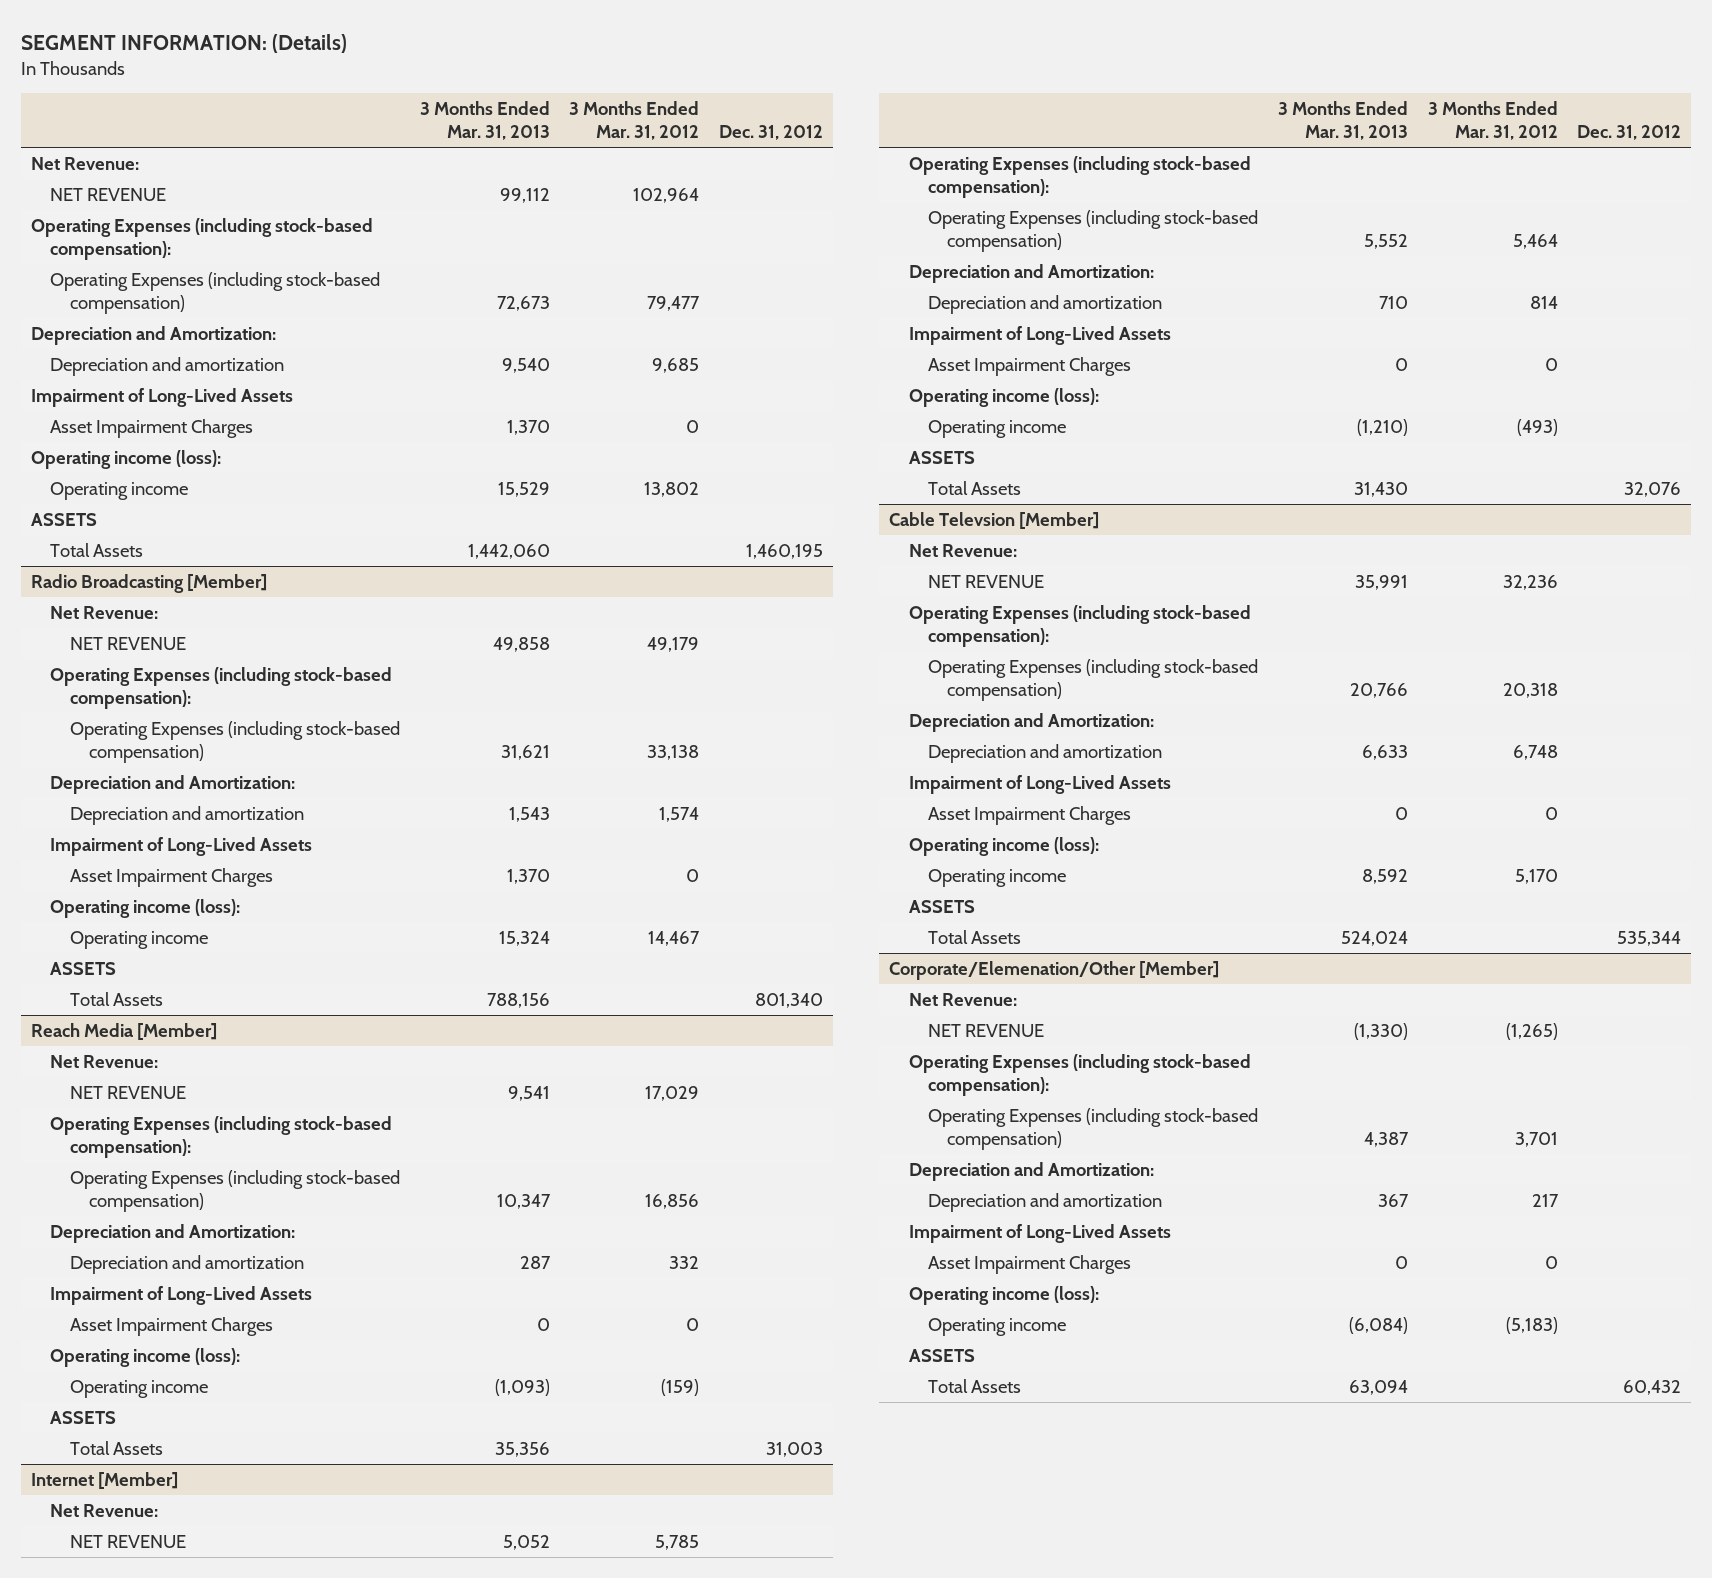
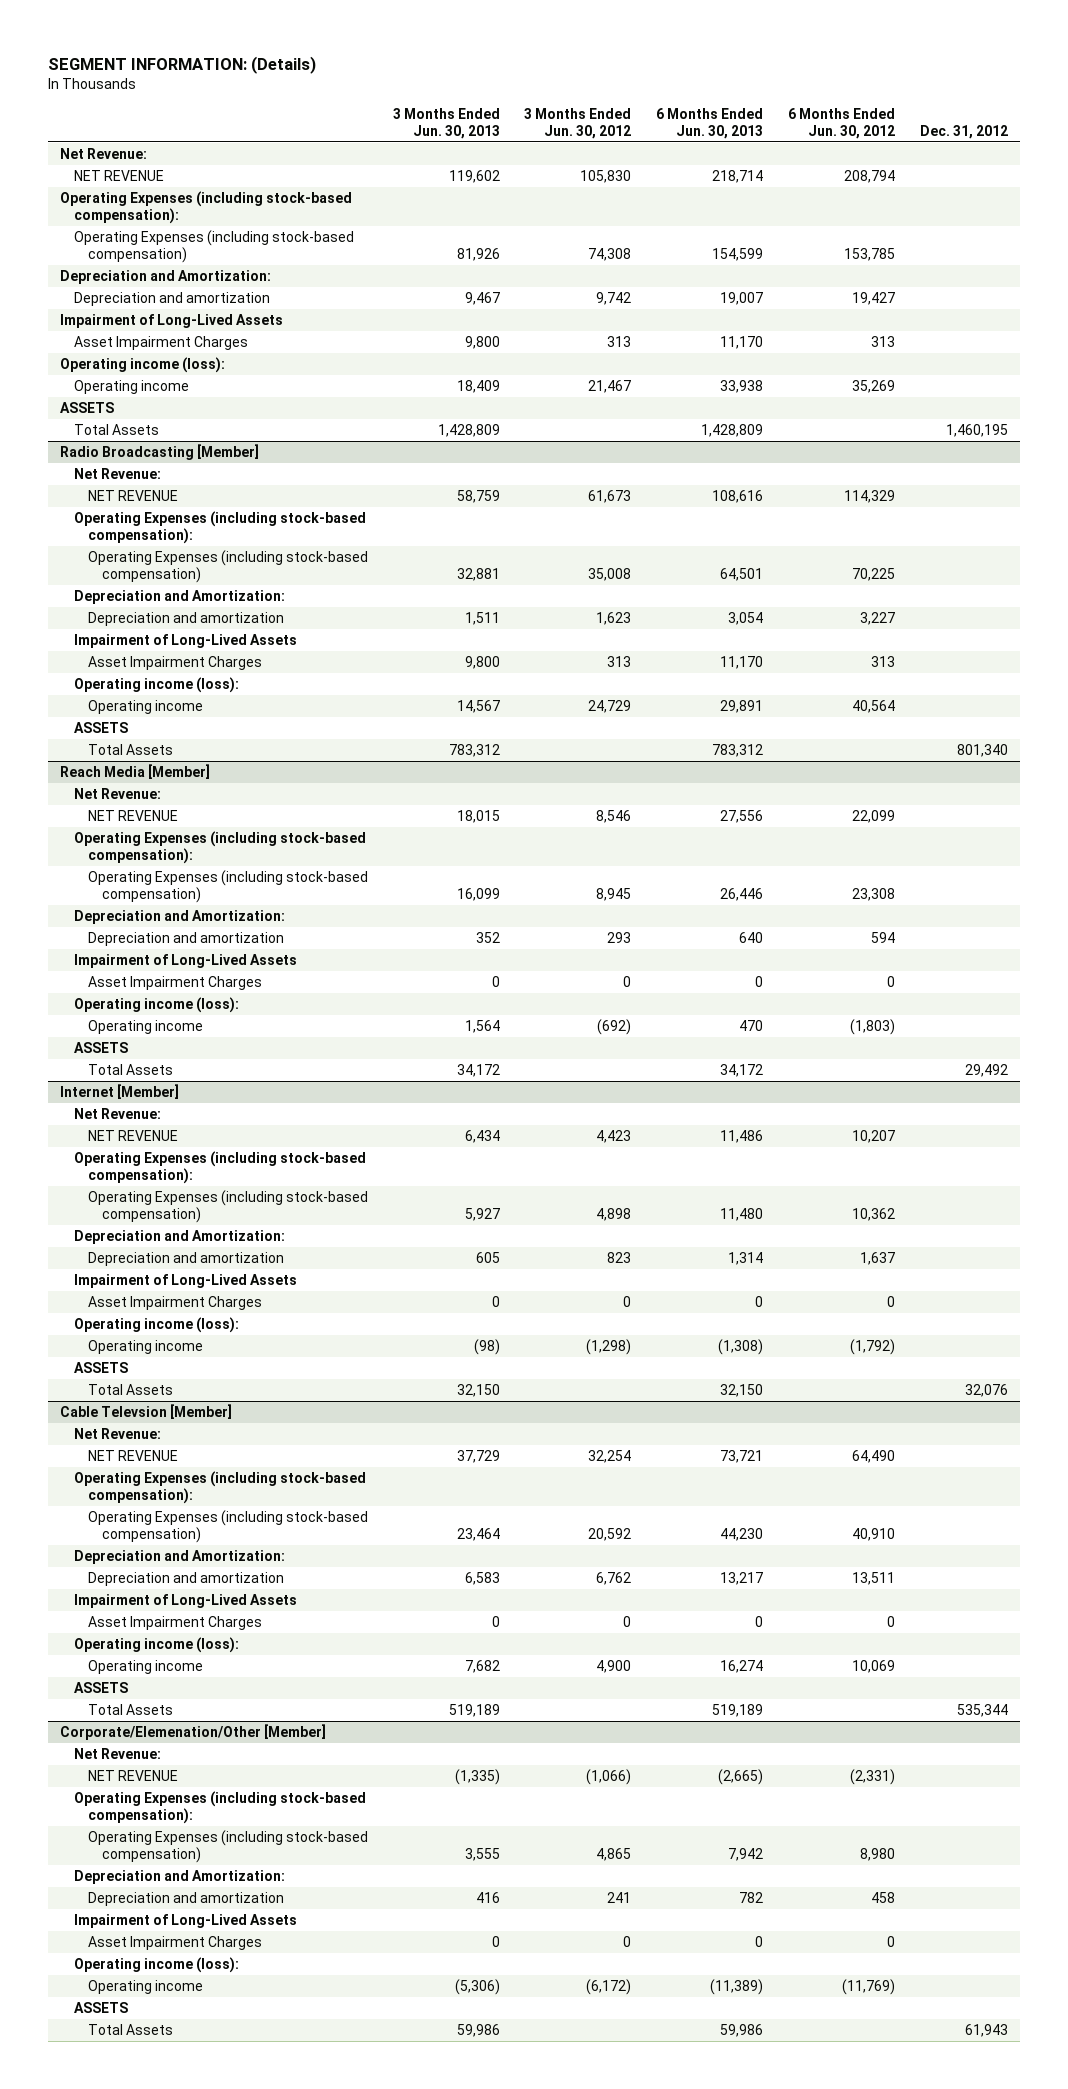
[419,101,550,141] 3 Months Ended Mar. 31, 2013 -> none
[569,101,700,141] 3 Months Ended Mar. 31, 2012 -> none
none -> [392,108,500,139] 3 Months Ended Jun. 30, 2013
none -> [524,108,632,139] 3 Months Ended Jun. 30, 2012
none -> [656,108,764,139] 6 Months Ended Jun. 30, 2013
none -> [787,108,895,139] 6 Months Ended Jun. 30, 2012
[766,1441,824,1457] 31,003 -> [964,1064,1008,1078] 29,492
[1623,1379,1682,1395] 60,432 -> [964,2024,1008,2038] 61,943

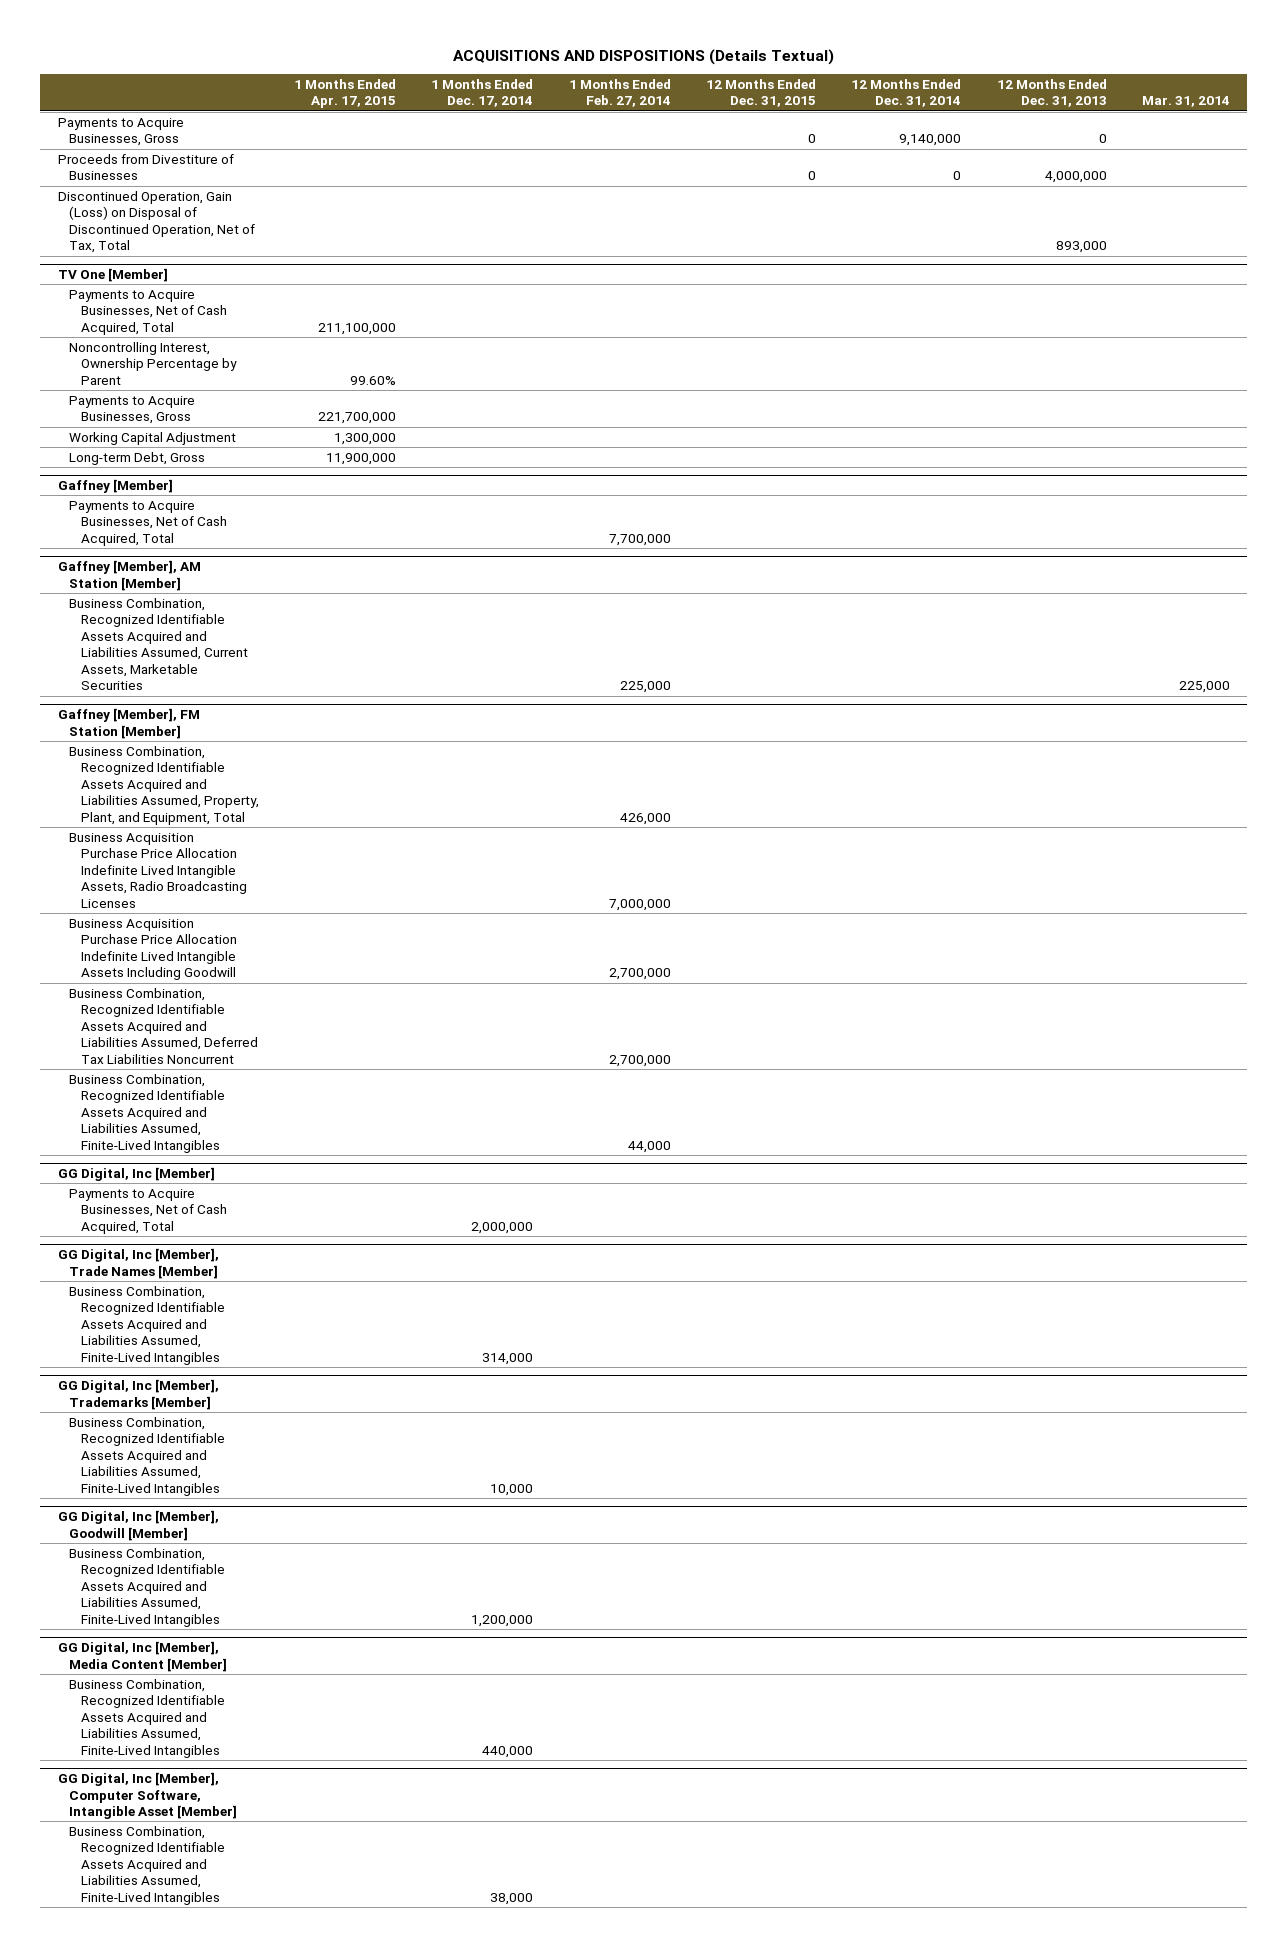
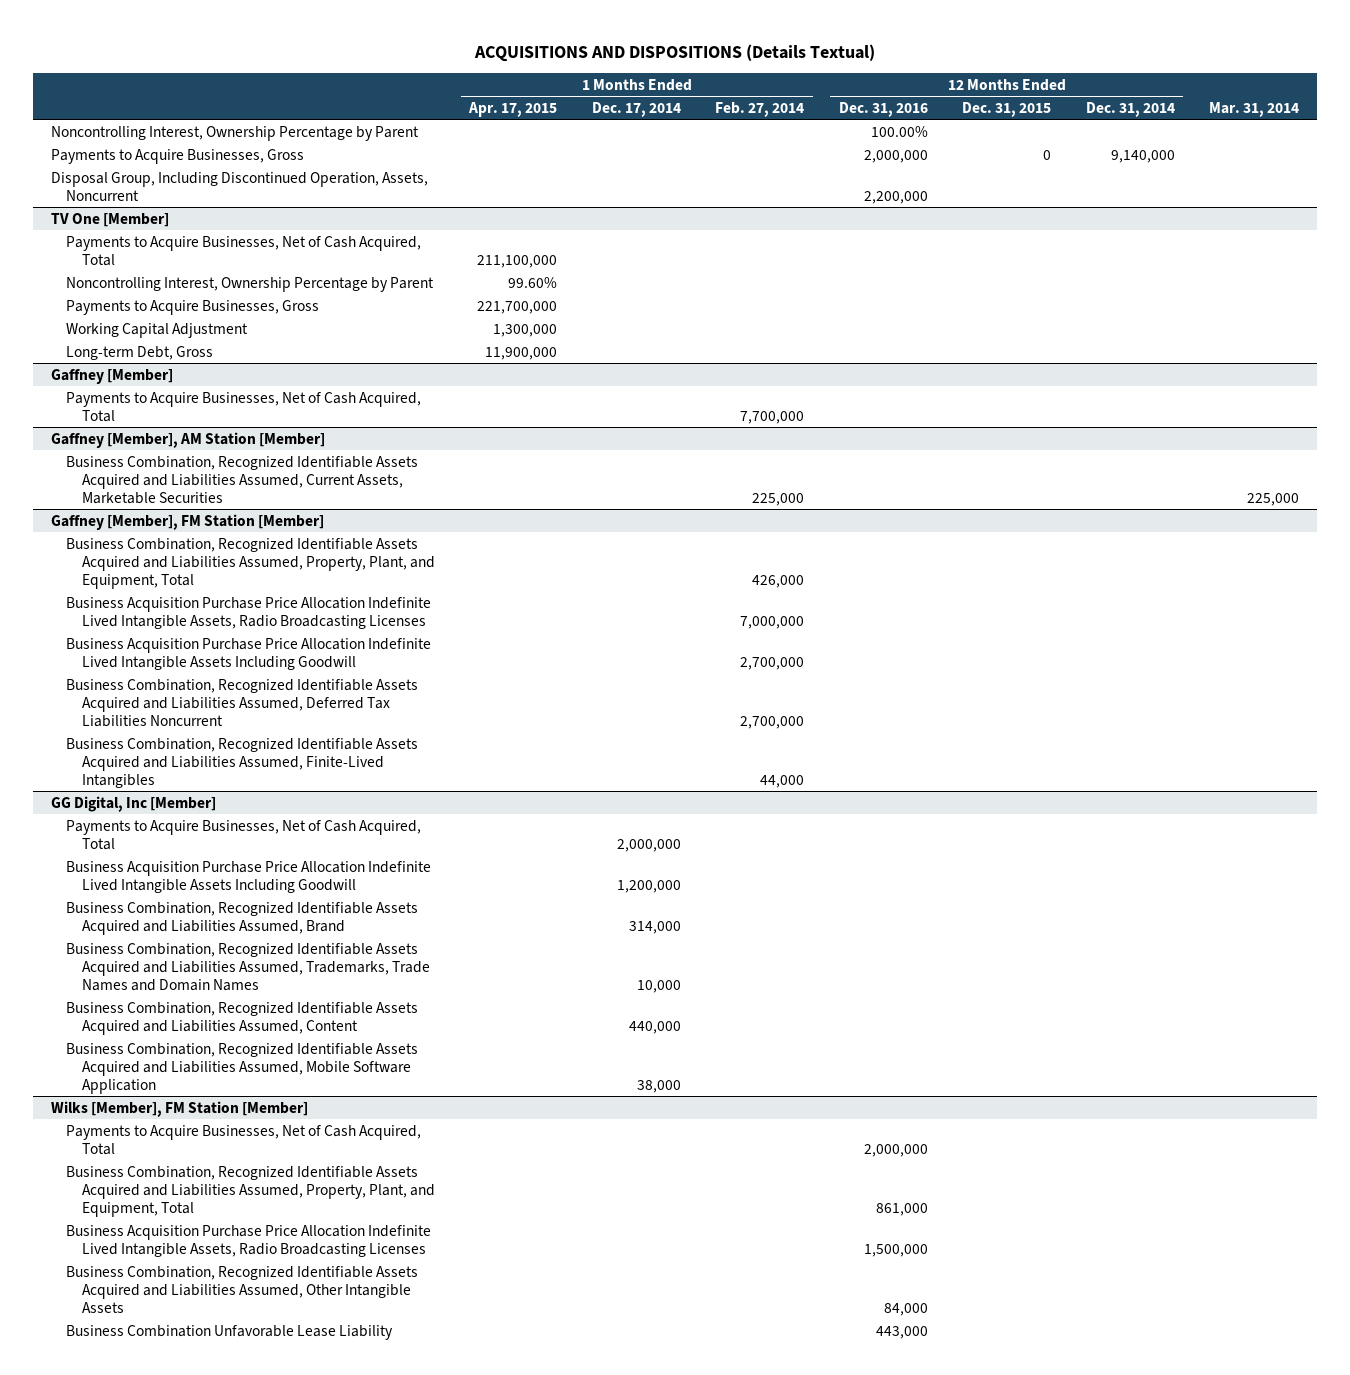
[996,79,1107,108] 12 Months Ended Dec. 31, 2013 -> none
none -> [838,102,928,118] Dec. 31, 2016
none -> [50,125,419,141] Noncontrolling Interest, Ownership Percentage by Parent
[57,153,234,181] Proceeds from Divestiture of Businesses -> none
[57,190,256,254] Discontinued Operation, Gain (Loss) on Disposal of Discontinued Operation, Net of Tax, Total -> none
none -> [50,171,428,201] Disposal Group, Including Discontinued Operation, Assets, Noncurrent
[57,1248,219,1279] GG Digital, Inc [Member], Trade Names [Member] -> none
[69,1285,225,1365] Business Combination, Recognized Identifiable Assets Acquired and Liabilities Assumed, Finite-Lived Intangibles -> none
[57,1379,219,1410] GG Digital, Inc [Member], Trademarks [Member] -> none
[69,1416,225,1496] Business Combination, Recognized Identifiable Assets Acquired and Liabilities Assumed, Finite-Lived Intangibles -> none
[57,1510,219,1541] GG Digital, Inc [Member], Goodwill [Member] -> none
[69,1547,225,1627] Business Combination, Recognized Identifiable Assets Acquired and Liabilities Assumed, Finite-Lived Intangibles -> none
[57,1641,228,1672] GG Digital, Inc [Member], Media Content [Member] -> none
[69,1678,225,1758] Business Combination, Recognized Identifiable Assets Acquired and Liabilities Assumed, Finite-Lived Intangibles -> none
[57,1772,238,1820] GG Digital, Inc [Member], Computer Software, Intangible Asset [Member] -> none
[69,1825,225,1905] Business Combination, Recognized Identifiable Assets Acquired and Liabilities Assumed, Finite-Lived Intangibles -> none
none -> [66,860,432,893] Business Acquisition Purchase Price Allocation Indefinite Lived Intangible Assets Including Goodwill
none -> [66,901,419,935] Business Combination, Recognized Identifiable Assets Acquired and Liabilities Assumed, Brand
none -> [66,942,430,991] Business Combination, Recognized Identifiable Assets Acquired and Liabilities Assumed, Trademarks, Trade Names and Domain Names
none -> [66,1001,419,1035] Business Combination, Recognized Identifiable Assets Acquired and Liabilities Assumed, Content
none -> [66,1042,419,1094] Business Combination, Recognized Identifiable Assets Acquired and Liabilities Assumed, Mobile Software Application
none -> [50,1100,308,1117] Wilks [Member], FM Station [Member]
none -> [66,1124,422,1155] Payments to Acquire Businesses, Net of Cash Acquired, Total
none -> [66,1165,435,1217] Business Combination, Recognized Identifiable Assets Acquired and Liabilities Assumed, Property, Plant, and Equipment, Total
none -> [66,1224,432,1257] Business Acquisition Purchase Price Allocation Indefinite Lived Intangible Assets, Radio Broadcasting Licenses
none -> [66,1265,419,1313] Business Combination, Recognized Identifiable Assets Acquired and Liabilities Assumed, Other Intangible Assets
none -> [66,1324,394,1340] Business Combination Unfavorable Lease Liability

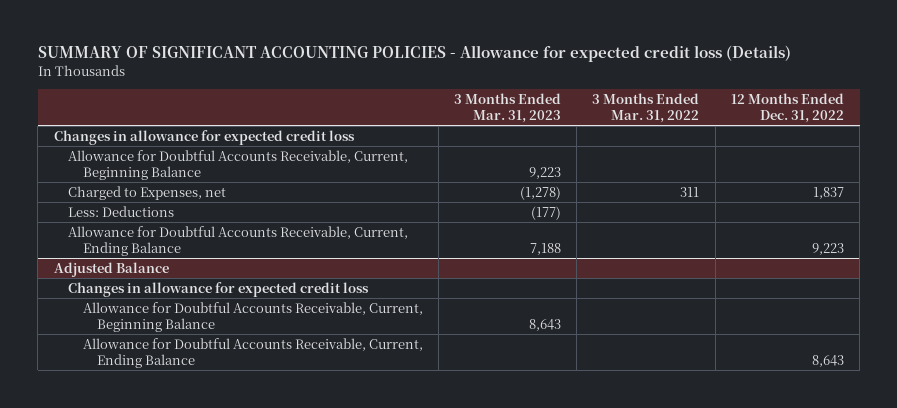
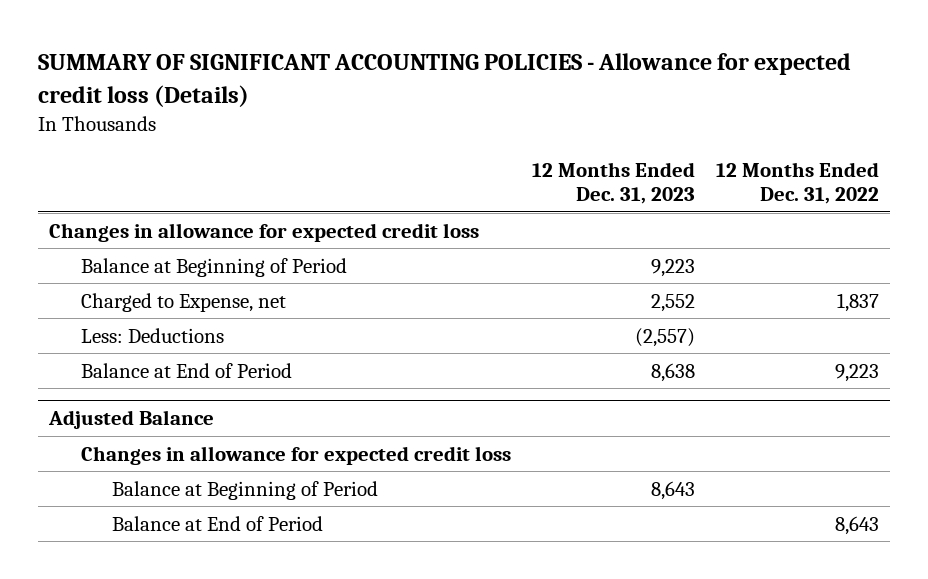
[453,93,561,123] 3 Months Ended Mar. 31, 2023 -> none
[592,93,700,123] 3 Months Ended Mar. 31, 2022 -> none
none -> [531,161,695,204] 12 Months Ended Dec. 31, 2023
[68,149,409,180] Allowance for Doubtful Accounts Receivable, Current, Beginning Balance -> [80,257,347,277] Balance at Beginning of Period
[68,185,227,200] Charged to Expenses, net -> [80,292,286,312] Charged to Expense, net
[68,225,409,256] Allowance for Doubtful Accounts Receivable, Current, Ending Balance -> [80,362,292,378] Balance at End of Period
[82,301,423,332] Allowance for Doubtful Accounts Receivable, Current, Beginning Balance -> [112,480,379,500] Balance at Beginning of Period
[82,337,423,368] Allowance for Doubtful Accounts Receivable, Current, Ending Balance -> [112,515,324,531] Balance at End of Period

